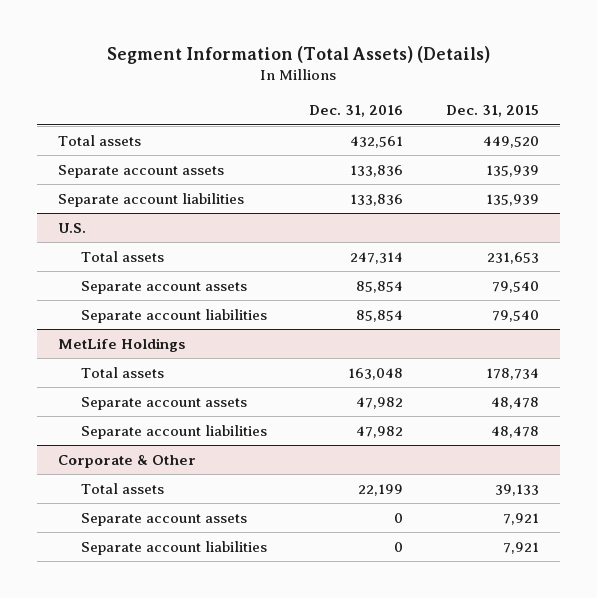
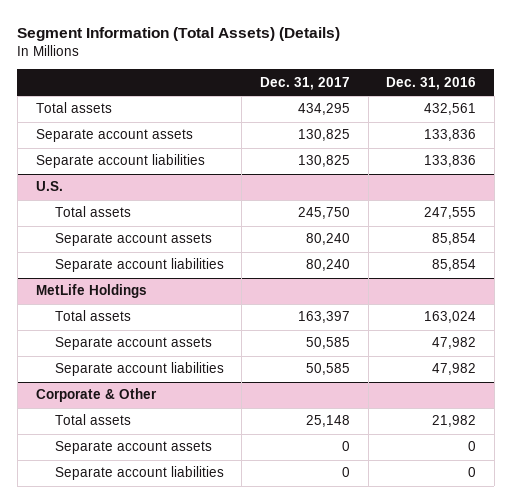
[445,105,539,118] Dec. 31, 2015 -> none
none -> [260,76,351,90] Dec. 31, 2017
[350,251,404,264] 247,314 -> [424,207,477,220] 247,555
[348,367,404,380] 163,048 -> [424,311,477,324] 163,024
[358,483,404,496] 22,199 -> [432,415,477,428] 21,982

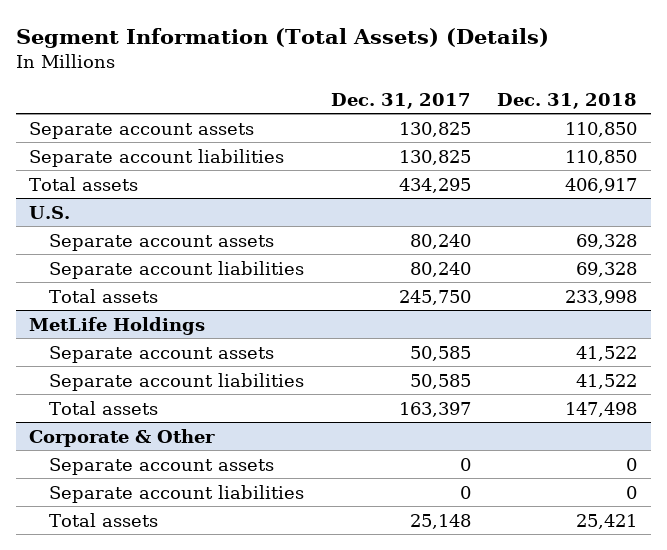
[386,76,477,90] Dec. 31, 2016 -> none
none -> [497,92,638,109] Dec. 31, 2018
[35,102,112,114] Total assets -> [29,176,139,191] Total assets
[54,206,131,218] Total assets -> [49,288,159,303] Total assets
[54,310,131,322] Total assets -> [49,400,159,415] Total assets
[54,414,131,426] Total assets -> [49,512,159,527] Total assets

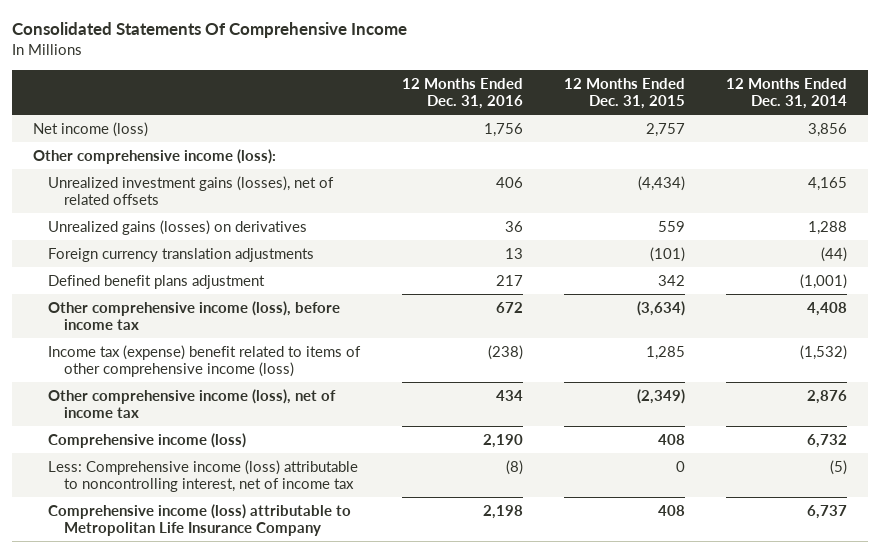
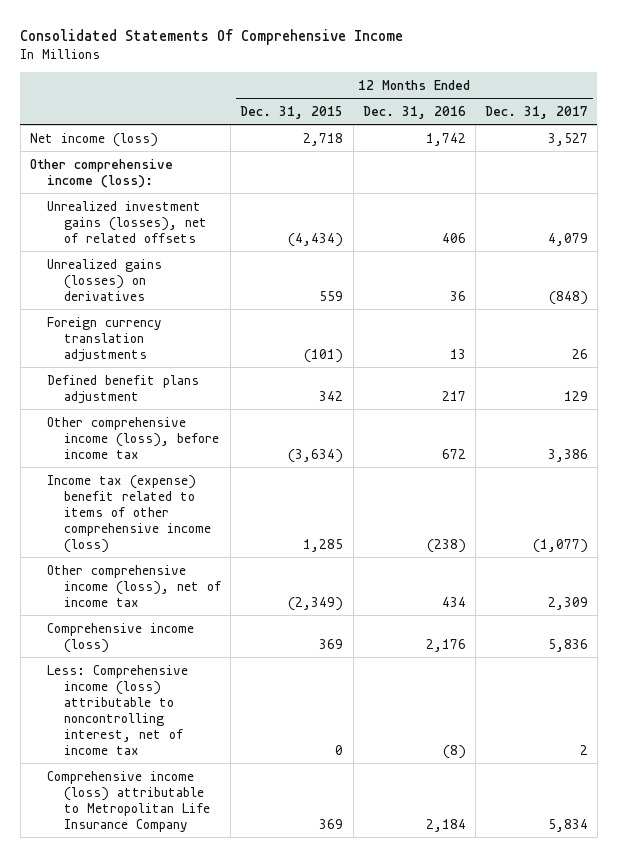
[726,77,848,110] 12 Months Ended Dec. 31, 2014 -> none
none -> [484,105,588,119] Dec. 31, 2017
[483,122,523,137] 1,756 -> [425,132,466,146] 1,742
[645,122,685,137] 2,757 -> [303,132,344,146] 2,718
[482,433,523,448] 2,190 -> [425,638,466,652] 2,176
[657,433,685,445] 408 -> [319,638,344,649] 369
[482,504,523,519] 2,198 -> [425,818,466,832] 2,184
[657,504,685,516] 408 -> [319,818,344,829] 369

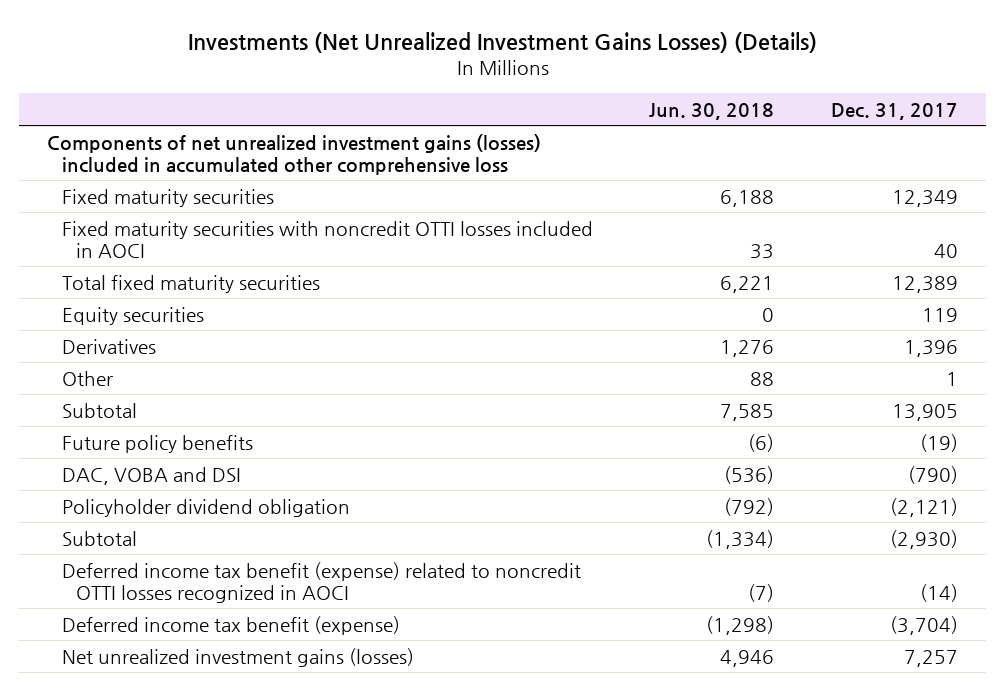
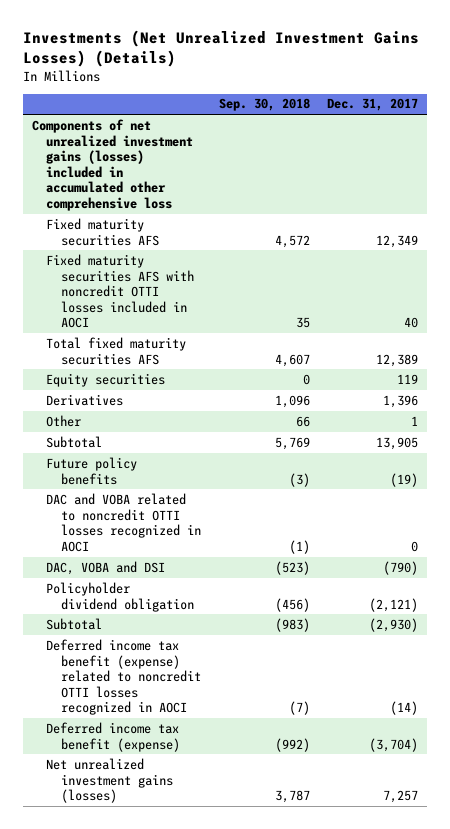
[649,102,775,120] Jun. 30, 2018 -> none
none -> [218,98,310,112] Sep. 30, 2018
[61,188,274,207] Fixed maturity securities -> [46,217,159,246] Fixed maturity securities AFS
[61,220,593,258] Fixed maturity securities with noncredit OTTI losses included in AOCI -> [46,253,194,329] Fixed maturity securities AFS with noncredit OTTI losses included in AOCI
[61,274,320,293] Total fixed maturity securities -> [46,336,187,365] Total fixed maturity securities AFS
none -> [46,492,201,552] DAC and VOBA related to noncredit OTTI losses recognized in AOCI

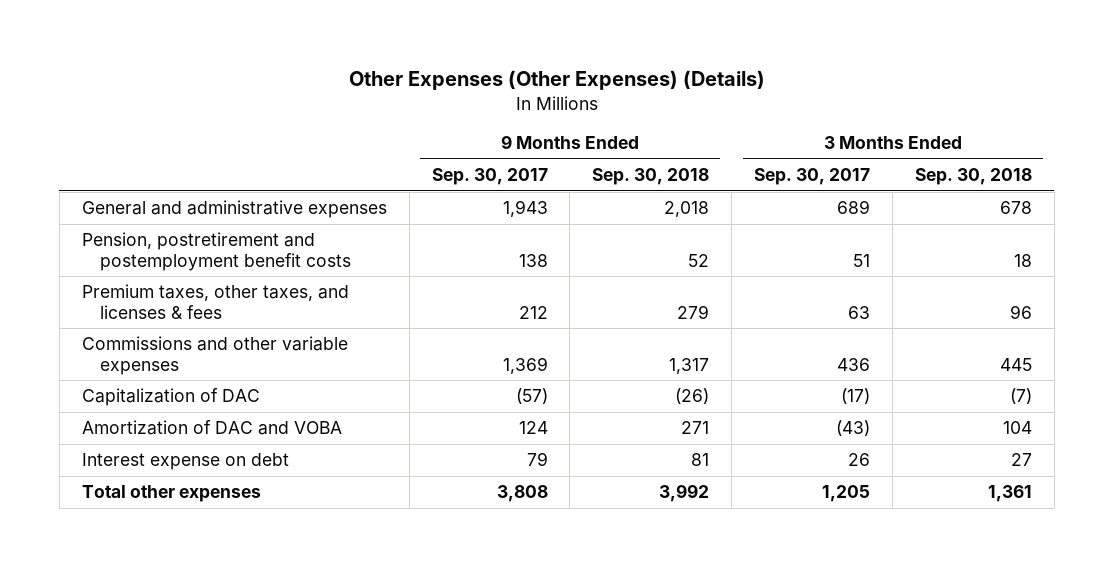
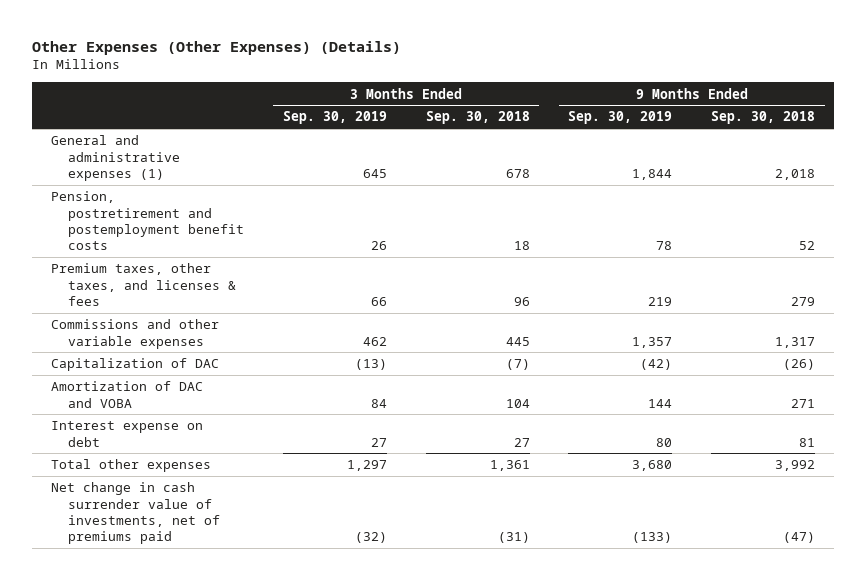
[431,168,548,186] Sep. 30, 2017 -> none
[753,168,870,186] Sep. 30, 2017 -> none
none -> [282,111,387,125] Sep. 30, 2019
none -> [568,111,673,125] Sep. 30, 2019
[81,200,387,219] General and administrative expenses -> [50,135,181,181] General and administrative expenses (1)
none -> [50,482,221,545] Net change in cash surrender value of investments, net of premiums paid

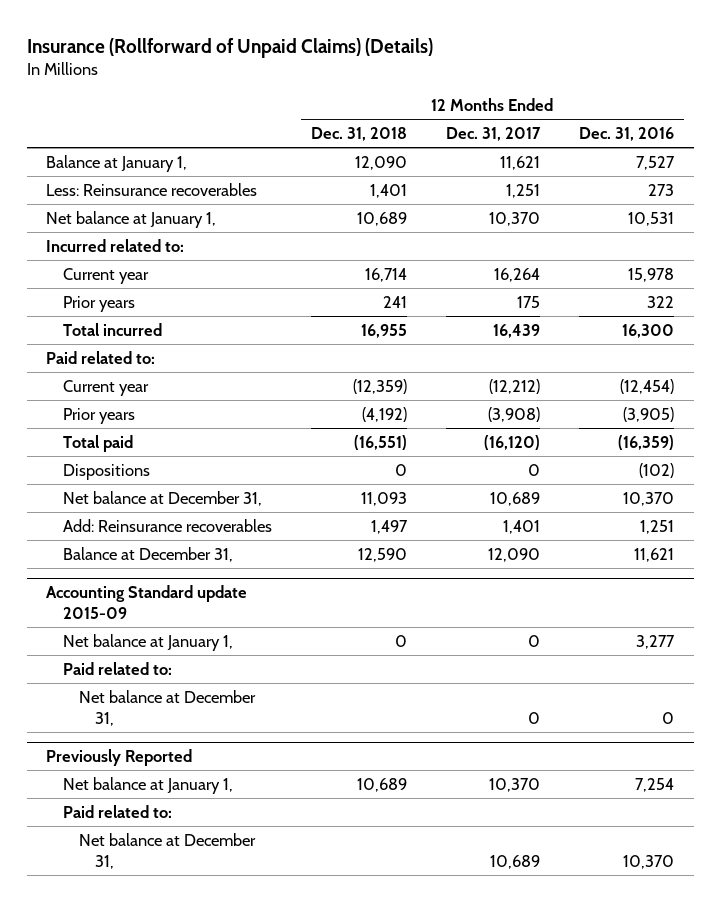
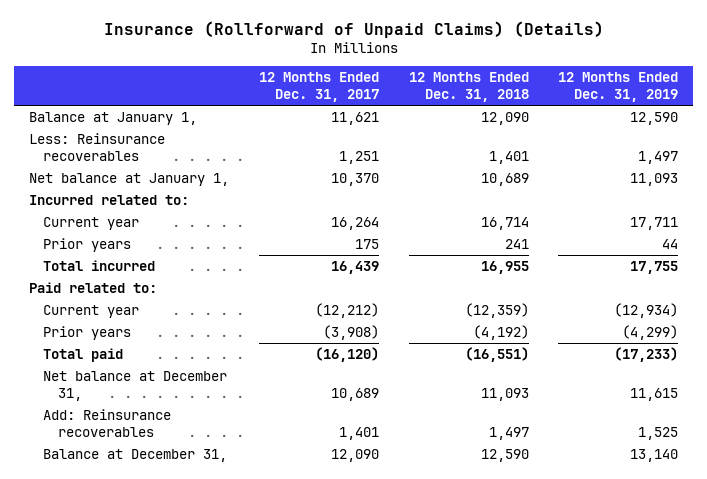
[579,127,675,142] Dec. 31, 2016 -> none
none -> [558,72,679,103] 12 Months Ended Dec. 31, 2019
[62,463,150,480] Dispositions -> none
[46,585,248,619] Accounting Standard update 2015-09 -> none
[62,633,233,651] Net balance at January 1, -> none
[62,661,172,675] Paid related to: -> none
[79,689,257,726] Net balance at December 31, -> none
[46,749,193,767] Previously Reported -> none
[62,776,233,794] Net balance at January 1, -> none
[62,804,172,818] Paid related to: -> none
[79,832,257,869] Net balance at December 31, -> none

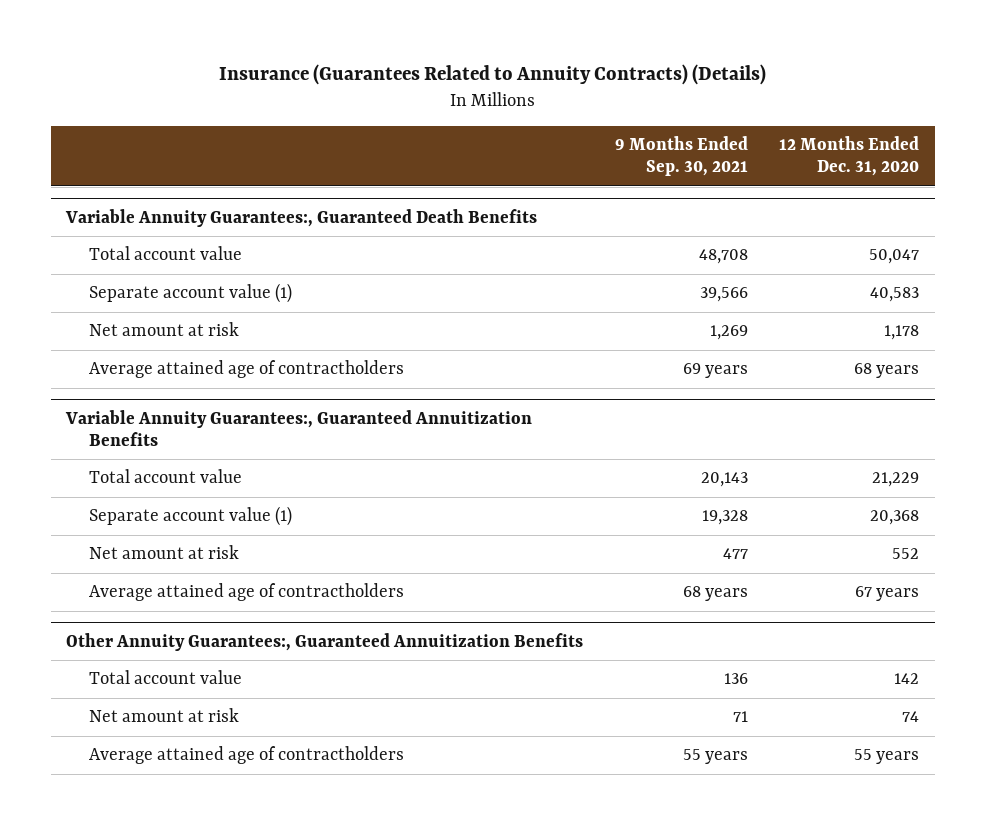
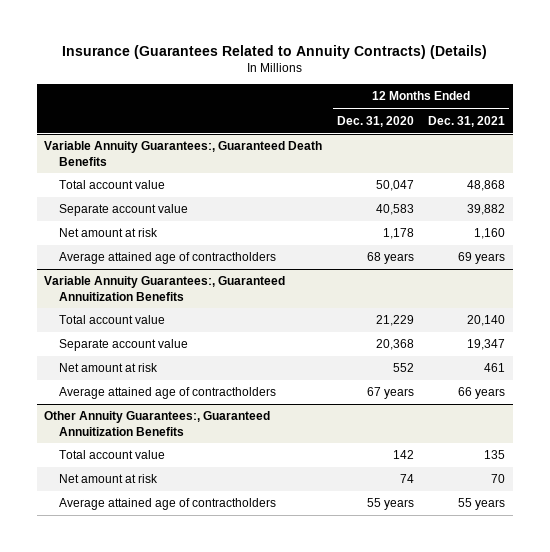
[614,136,748,177] 9 Months Ended Sep. 30, 2021 -> none
none -> [428,115,506,127] Dec. 31, 2021
[89,283,293,304] Separate account value (1) -> [59,204,189,217] Separate account value
[89,506,293,527] Separate account value (1) -> [59,339,189,352] Separate account value

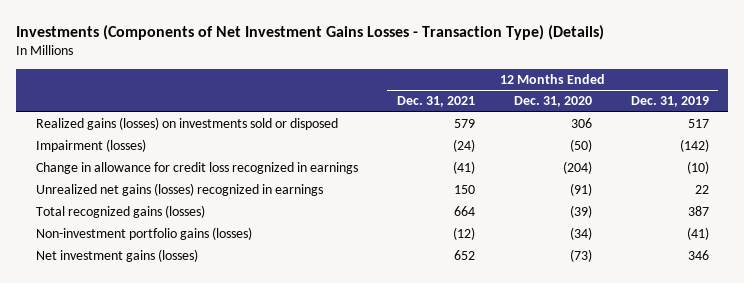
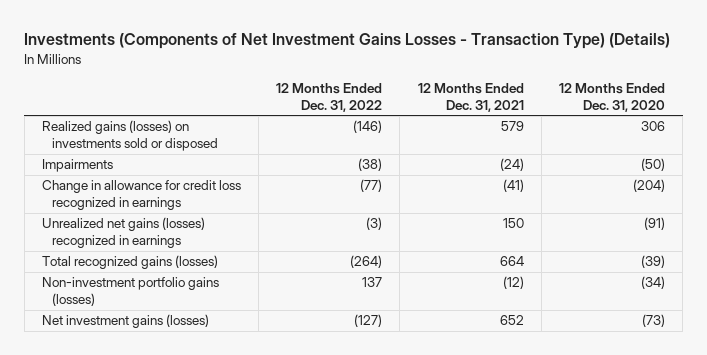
[630,96,709,108] Dec. 31, 2019 -> none
none -> [276,83,383,112] 12 Months Ended Dec. 31, 2022
[35,139,146,153] Impairment (losses) -> [41,159,113,173] Impairments

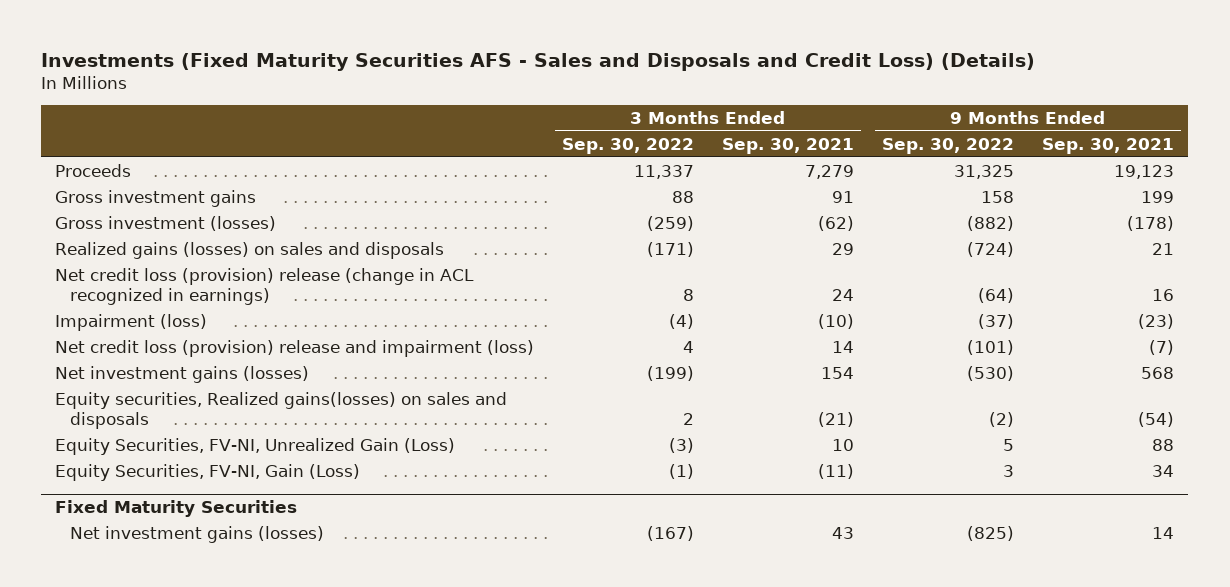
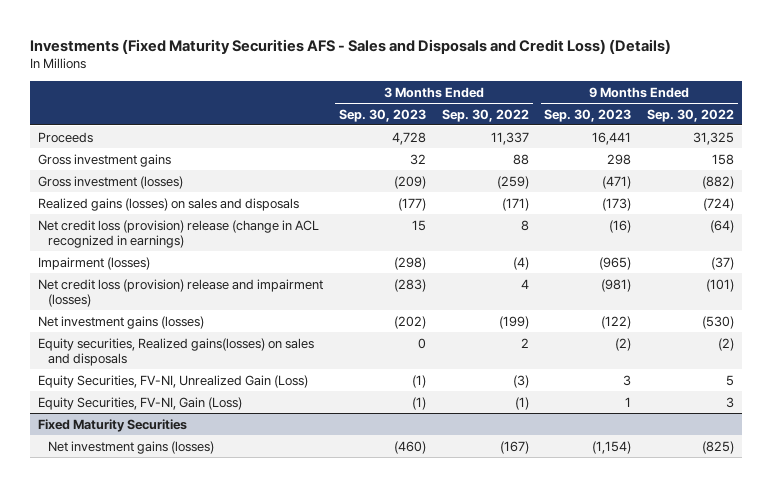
[722,137,855,154] Sep. 30, 2021 -> none
[1042,137,1175,154] Sep. 30, 2021 -> none
none -> [339,108,427,122] Sep. 30, 2023
none -> [544,108,632,122] Sep. 30, 2023
[55,313,208,331] Impairment (loss) -> [38,256,151,270] Impairment (losses)
[55,339,535,357] Net credit loss (provision) release and impairment (loss) -> [38,278,324,307] Net credit loss (provision) release and impairment (losses)

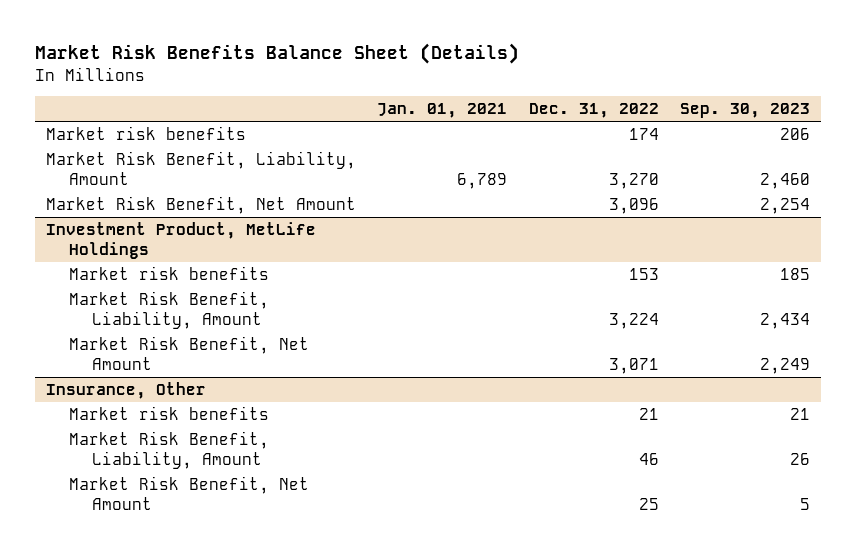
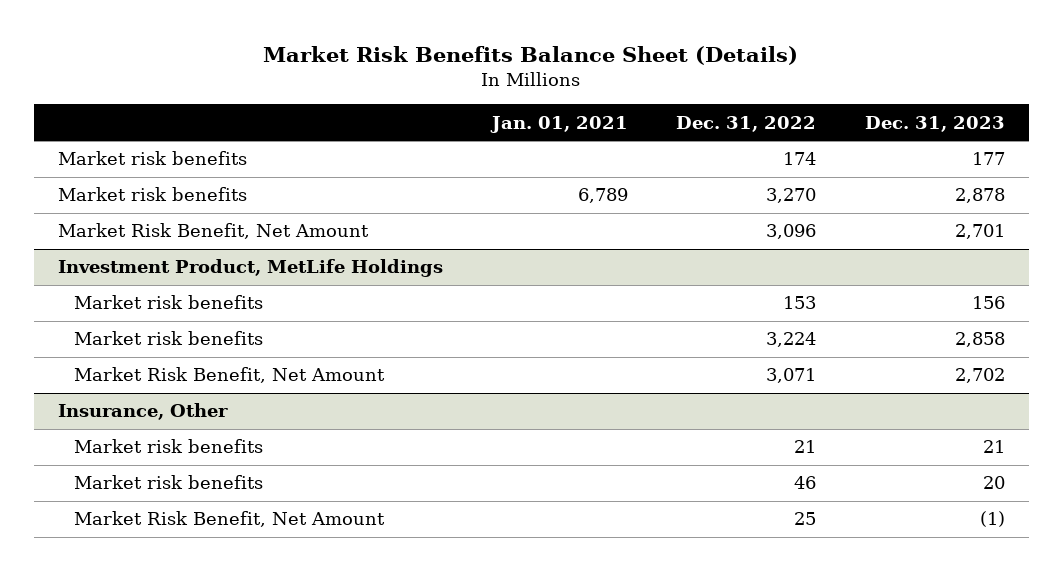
[680,103,811,119] Sep. 30, 2023 -> none
none -> [864,115,1005,132] Dec. 31, 2023
[45,150,356,186] Market Risk Benefit, Liability, Amount -> [58,187,248,202] Market risk benefits
[69,290,270,330] Market Risk Benefit, Liability, Amount -> [74,331,264,346] Market risk benefits
[69,430,270,470] Market Risk Benefit, Liability, Amount -> [74,475,264,490] Market risk benefits

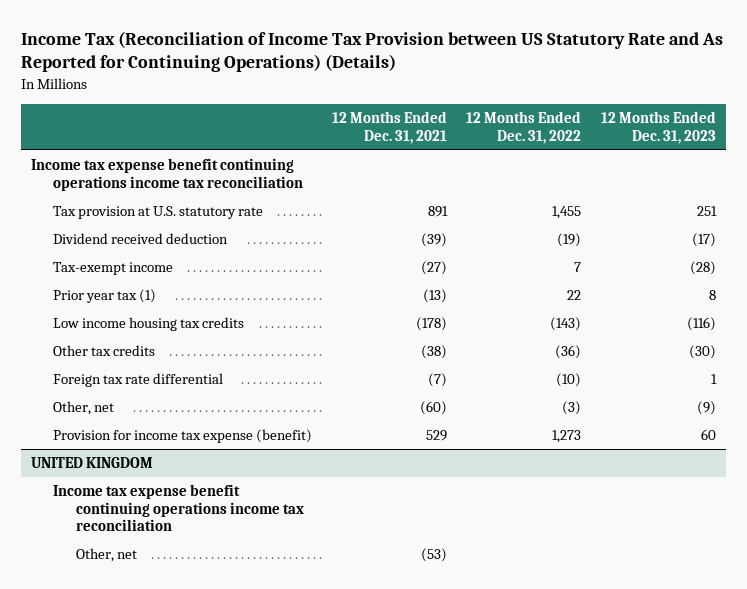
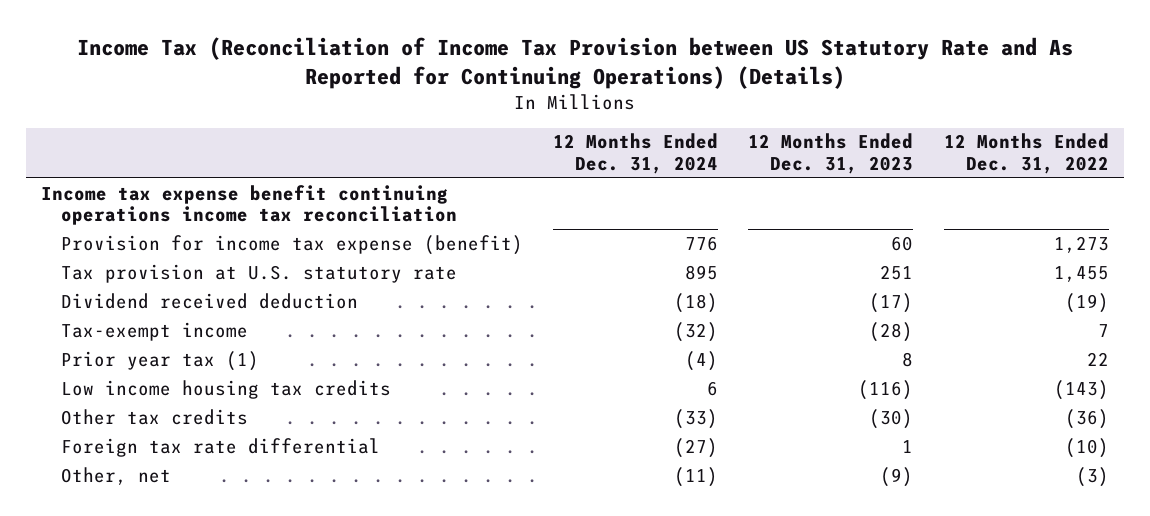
[331,111,447,144] 12 Months Ended Dec. 31, 2021 -> none
none -> [552,133,718,174] 12 Months Ended Dec. 31, 2024
[53,429,313,444] Provision for income tax expense (benefit) -> [60,234,523,255] Provision for income tax expense (benefit)
[30,457,153,469] UNITED KINGDOM -> none
[53,484,304,532] Income tax expense benefit continuing operations income tax reconciliation -> none
[75,548,137,563] Other, net -> none

